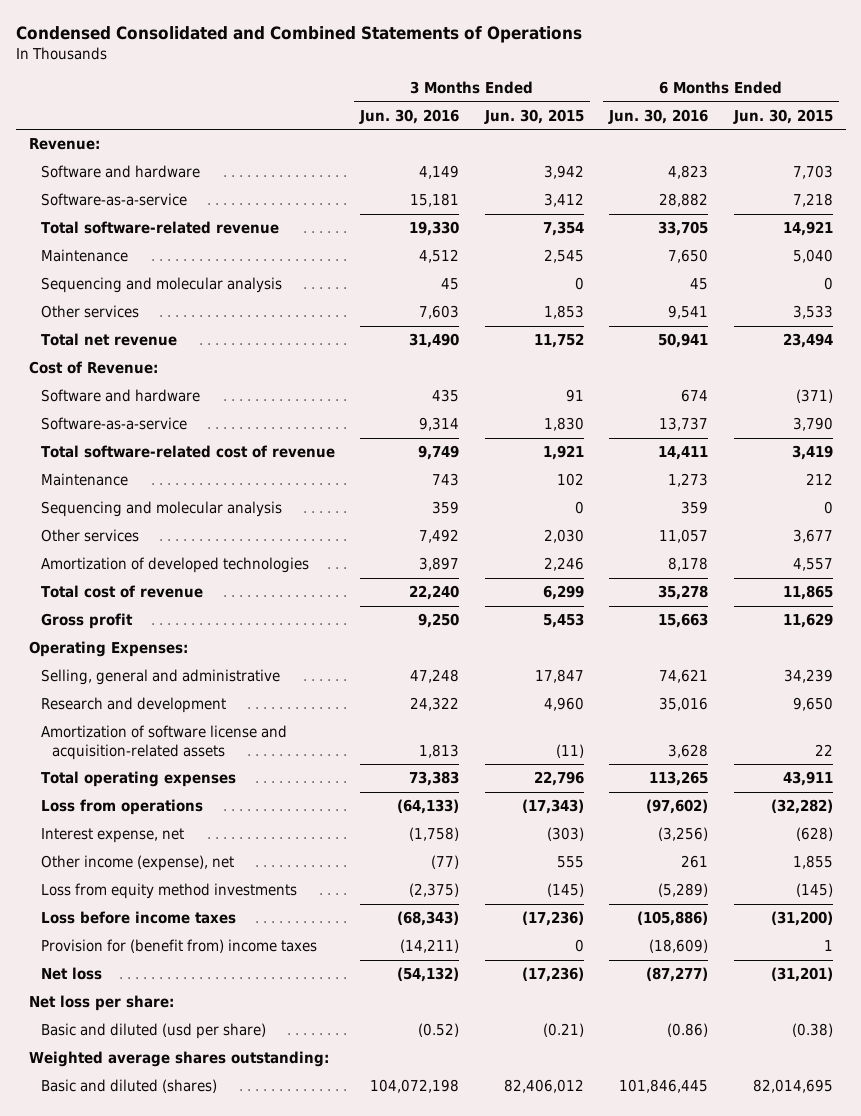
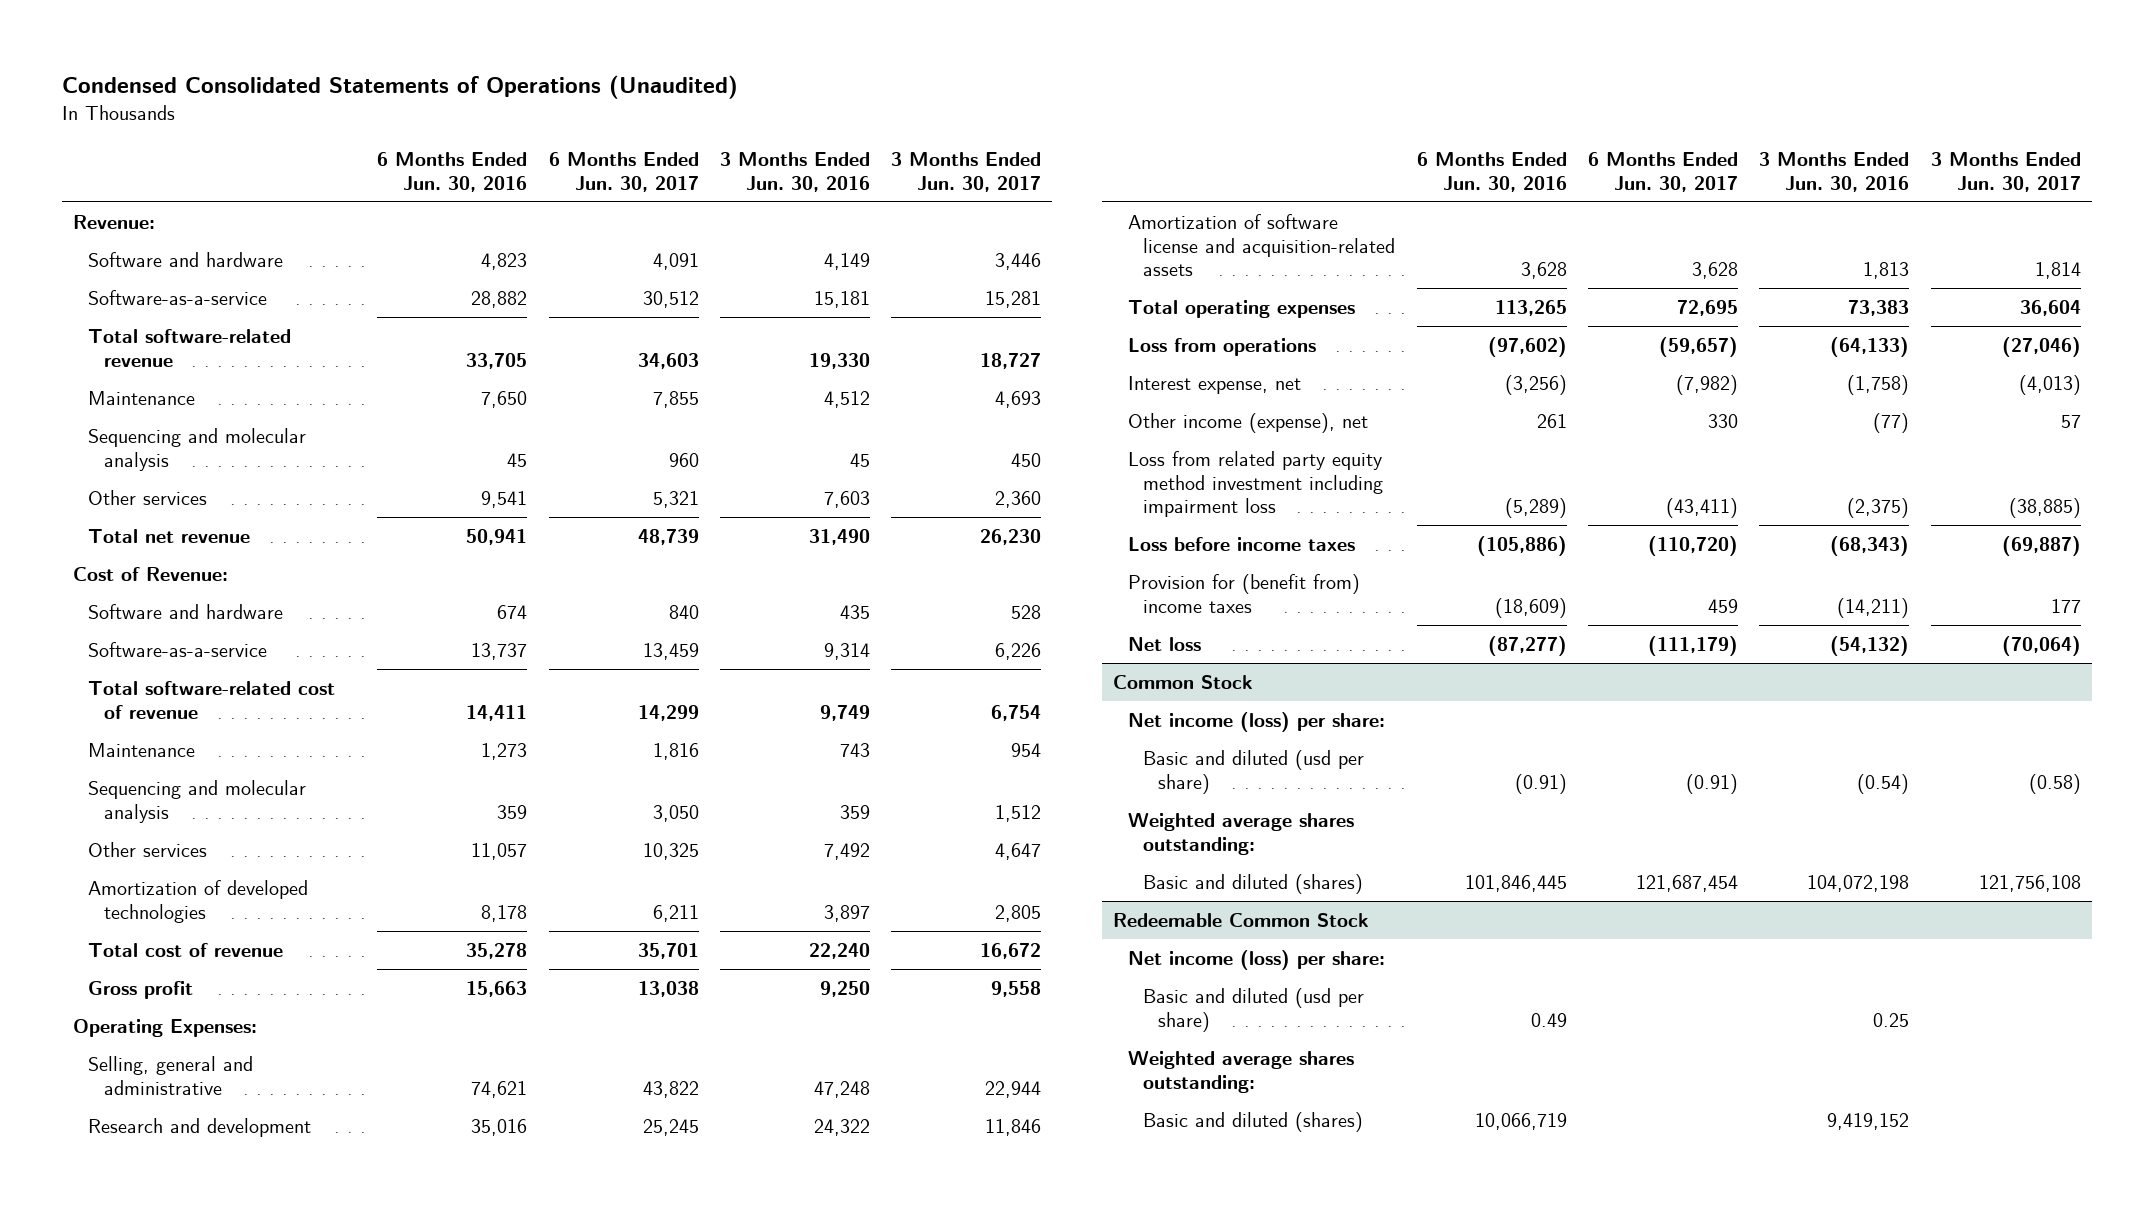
[15,25,582,43] Condensed Consolidated and Combined Statements of Operations -> [62,75,739,100] Condensed Consolidated Statements of Operations (Unaudited)
[483,108,584,124] Jun. 30, 2015 -> none
[732,108,833,124] Jun. 30, 2015 -> none
none -> [548,152,699,192] 6 Months Ended Jun. 30, 2017
none -> [891,152,1042,192] 3 Months Ended Jun. 30, 2017
[40,883,297,900] Loss from equity method investments -> [1127,450,1384,518] Loss from related party equity method investment including impairment loss
none -> [1112,674,1253,689] Common Stock
[28,995,174,1012] Net loss per share: -> [1127,711,1385,732] Net income (loss) per share:
[418,1023,460,1038] (0.52) -> [1857,773,1910,794] (0.54)
[667,1023,709,1038] (0.86) -> [1514,773,1567,794] (0.91)
none -> [1112,912,1369,927] Redeemable Common Stock
none -> [1127,949,1385,970] Net income (loss) per share:
none -> [1143,987,1365,1032] Basic and diluted (usd per share)
none -> [1127,1050,1354,1093] Weighted average shares outstanding:
none -> [1143,1111,1364,1132] Basic and diluted (shares)

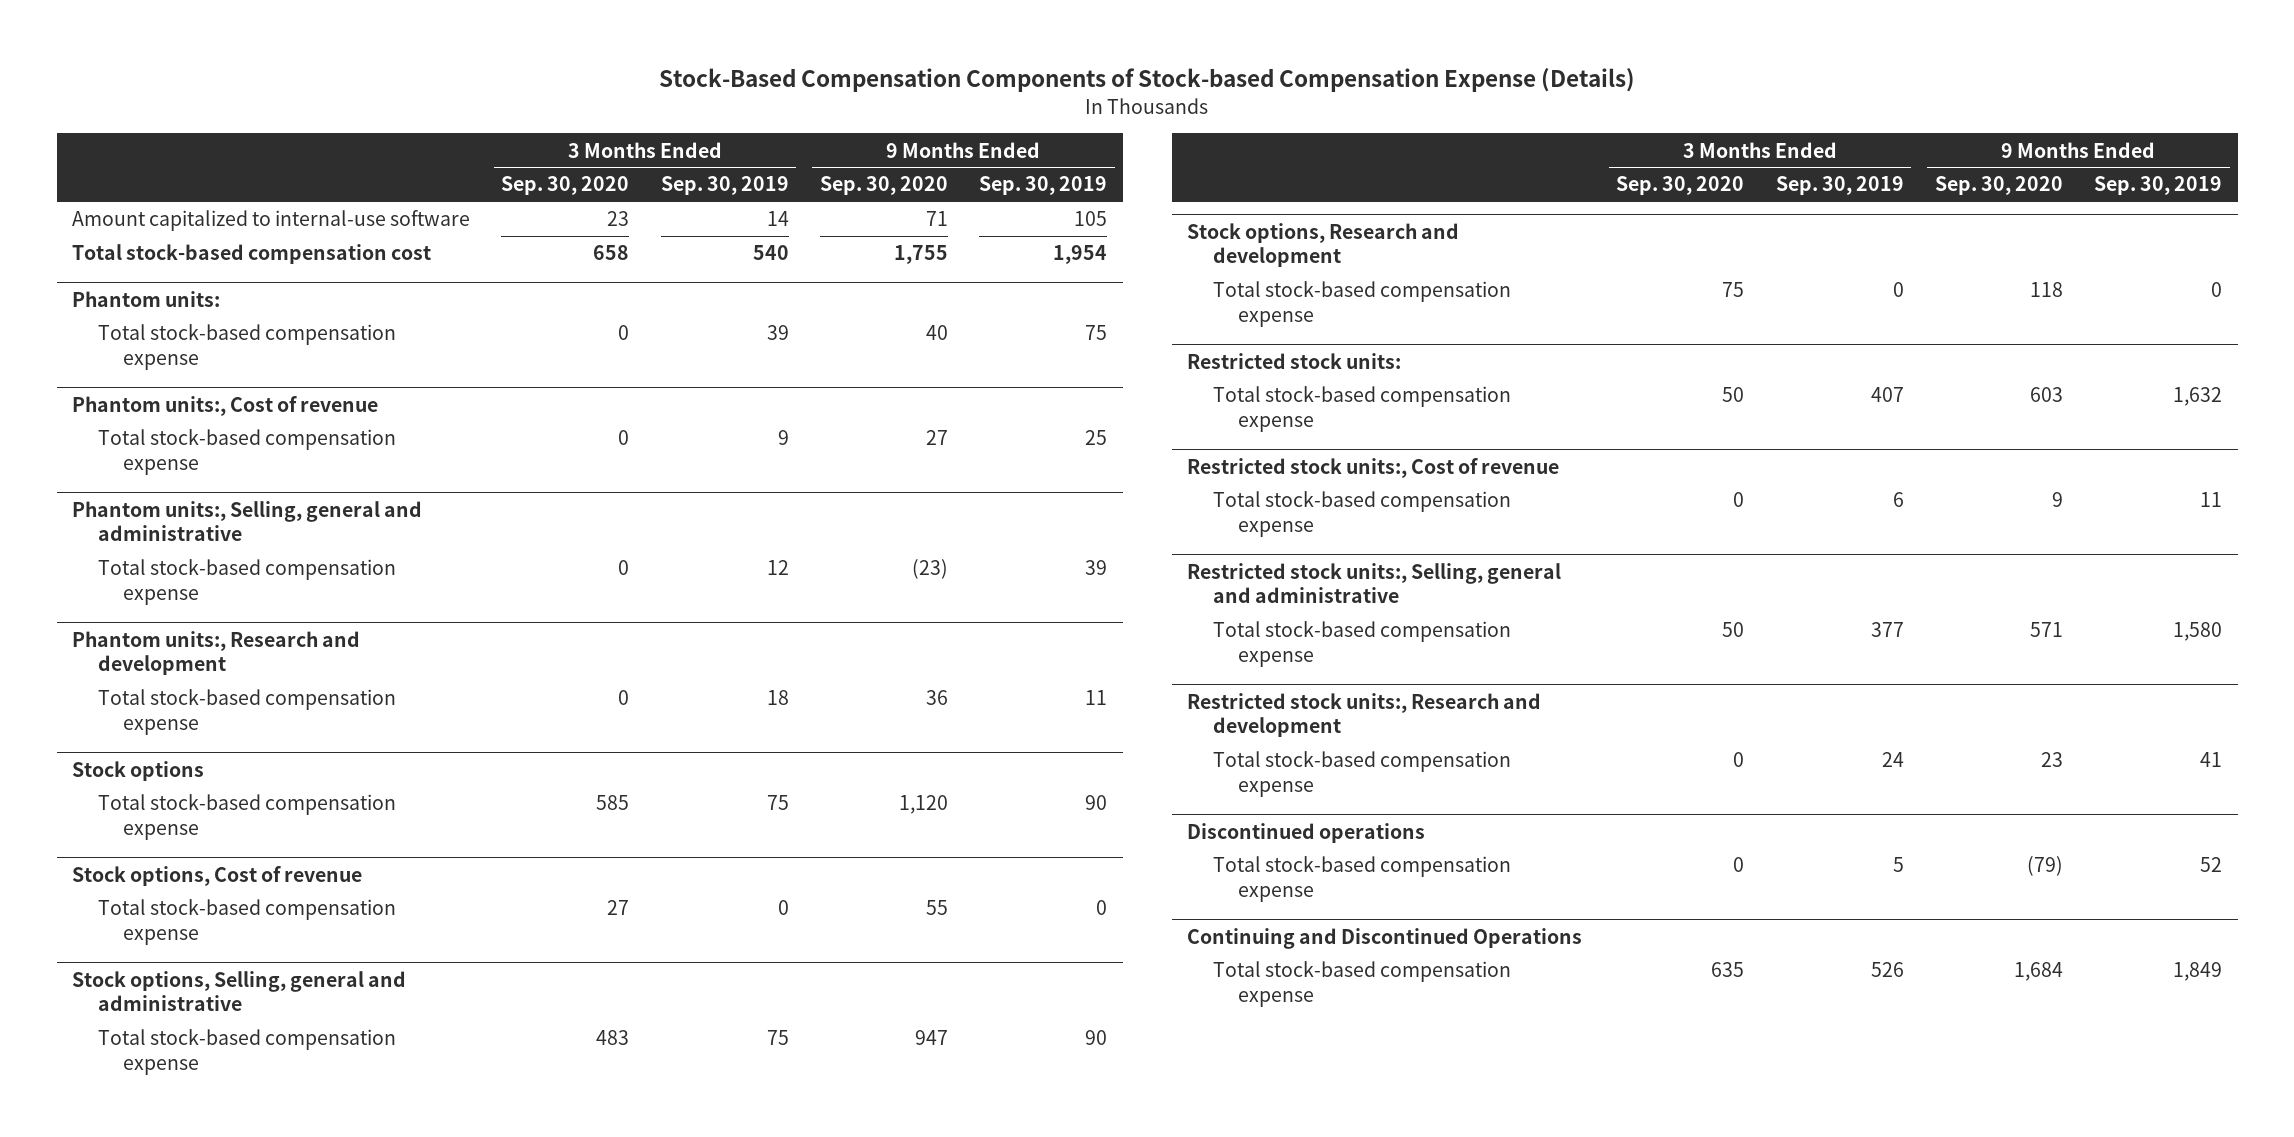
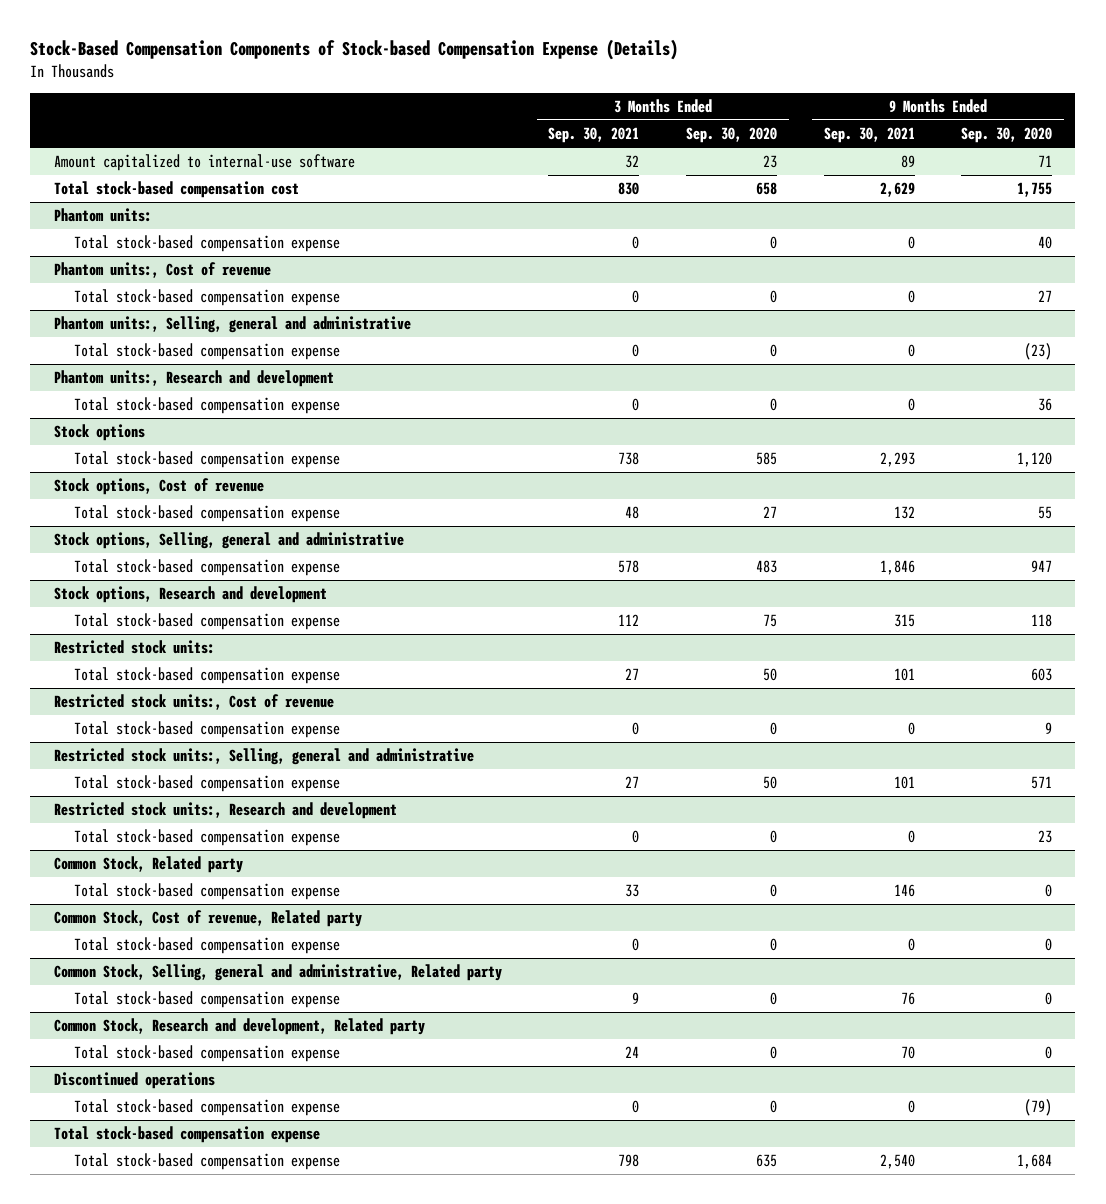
[660,176,789,196] Sep. 30, 2019 -> none
[978,176,1107,196] Sep. 30, 2019 -> none
none -> [548,127,640,144] Sep. 30, 2021
none -> [823,127,915,144] Sep. 30, 2021
none -> [53,856,243,874] Common Stock, Related party
none -> [73,883,340,901] Total stock-based compensation expense
none -> [53,910,362,928] Common Stock, Cost of revenue, Related party
none -> [73,937,340,955] Total stock-based compensation expense
none -> [53,964,502,982] Common Stock, Selling, general and administrative, Related party
none -> [73,991,340,1009] Total stock-based compensation expense
none -> [53,1018,425,1036] Common Stock, Research and development, Related party
none -> [73,1045,340,1063] Total stock-based compensation expense
[1187,927,1583,949] Continuing and Discontinued Operations -> [53,1126,320,1144] Total stock-based compensation expense

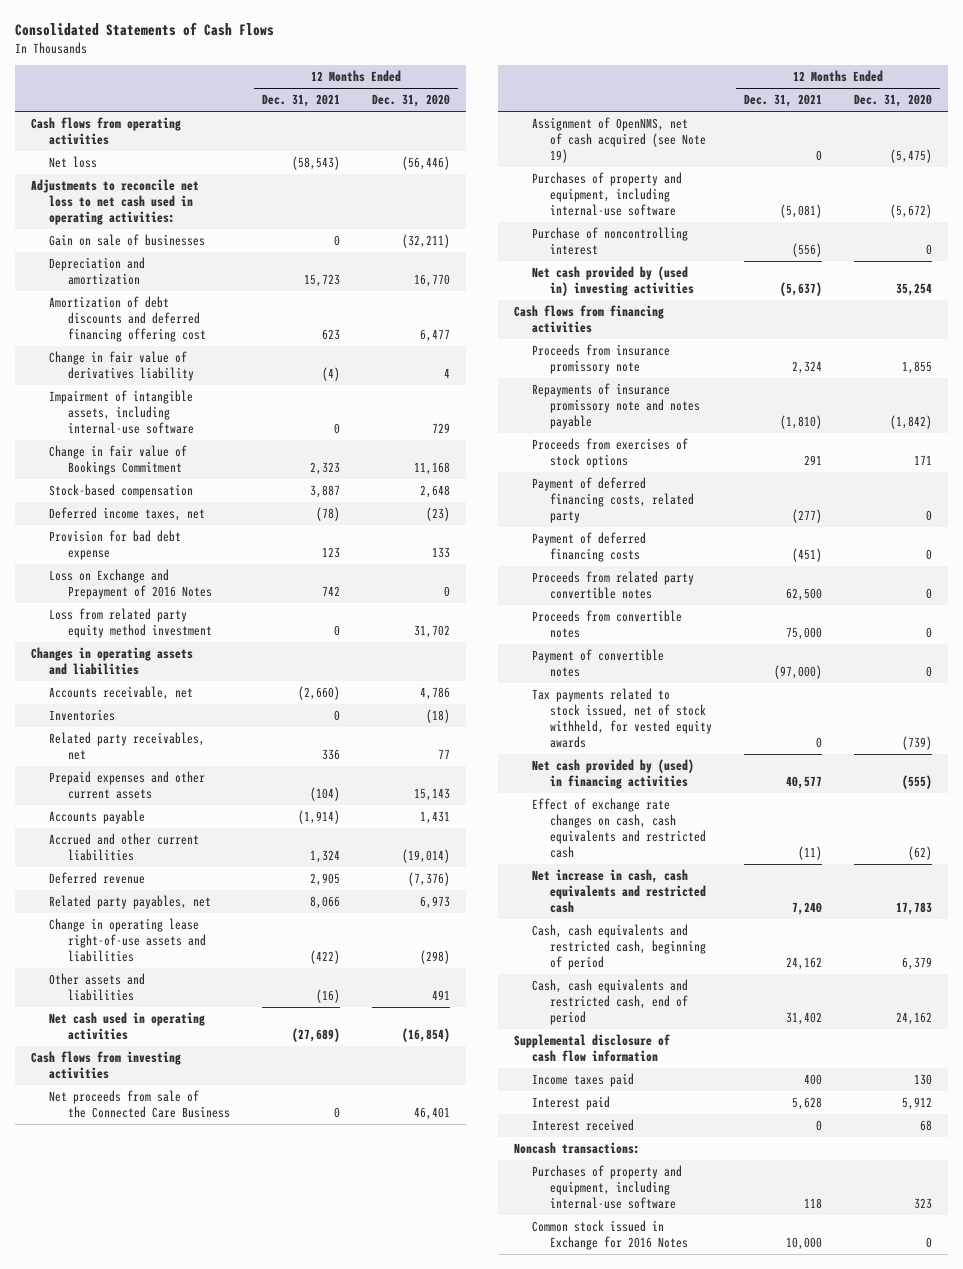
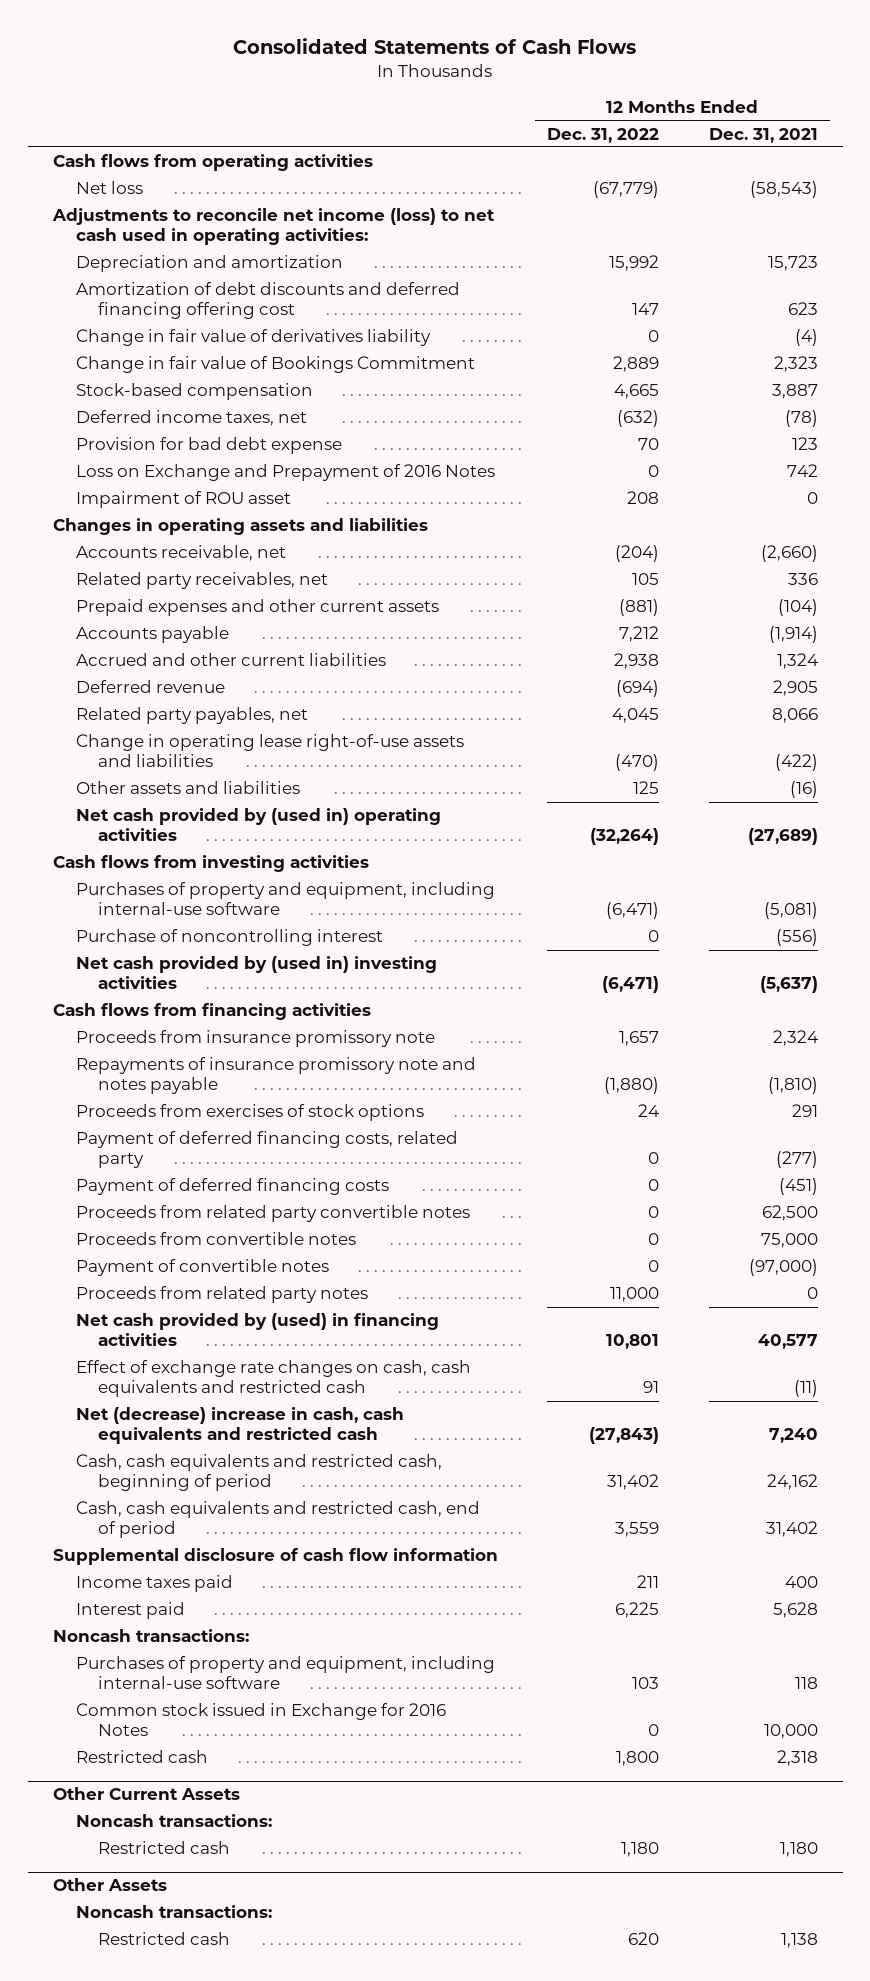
[371,94,450,108] Dec. 31, 2020 -> none
none -> [547,127,660,143] Dec. 31, 2022
[49,233,206,246] Gain on sale of businesses -> none
[31,178,200,226] Adjustments to reconcile net loss to net cash used in operating activities: -> [51,208,495,246] Adjustments to reconcile net income (loss) to net cash used in operating activities:
[49,389,194,435] Impairment of intangible assets, including internal-use software -> none
[49,607,212,639] Loss from related party equity method investment -> none
none -> [75,491,291,509] Impairment of ROU asset
[49,708,116,721] Inventories -> none
[49,1011,206,1041] Net cash used in operating activities -> [75,808,441,842] Net cash provided by (used in) operating activities
[49,1089,230,1119] Net proceeds from sale of the Connected Care Business -> none
[531,116,707,164] Assignment of OpenNMS, net of cash acquired (see Note 19) -> none
[531,687,713,749] Tax payments related to stock issued, net of stock withheld, for vested equity awards -> none
none -> [75,1286,368,1304] Proceeds from related party notes
[531,868,707,914] Net increase in cash, cash equivalents and restricted cash -> [75,1407,404,1445] Net (decrease) increase in cash, cash equivalents and restricted cash
[531,1118,634,1131] Interest received -> none
none -> [75,1750,208,1764] Restricted cash
none -> [52,1787,240,1801] Other Current Assets
none -> [75,1814,272,1828] Noncash transactions:
none -> [98,1841,231,1855] Restricted cash
none -> [52,1878,167,1892] Other Assets
none -> [75,1905,272,1919] Noncash transactions:
none -> [98,1932,231,1946] Restricted cash

